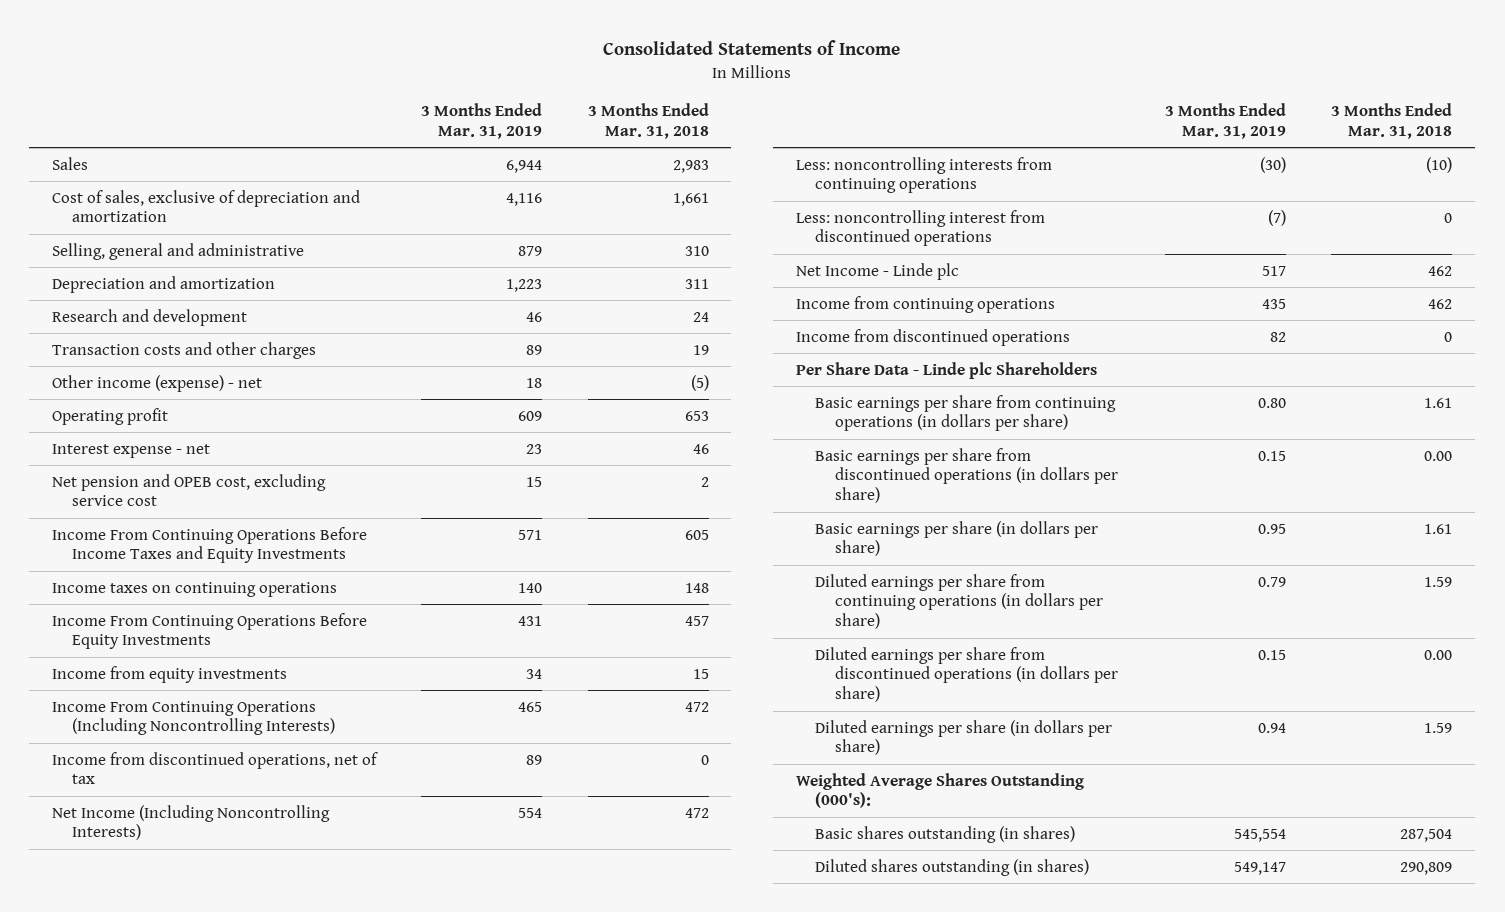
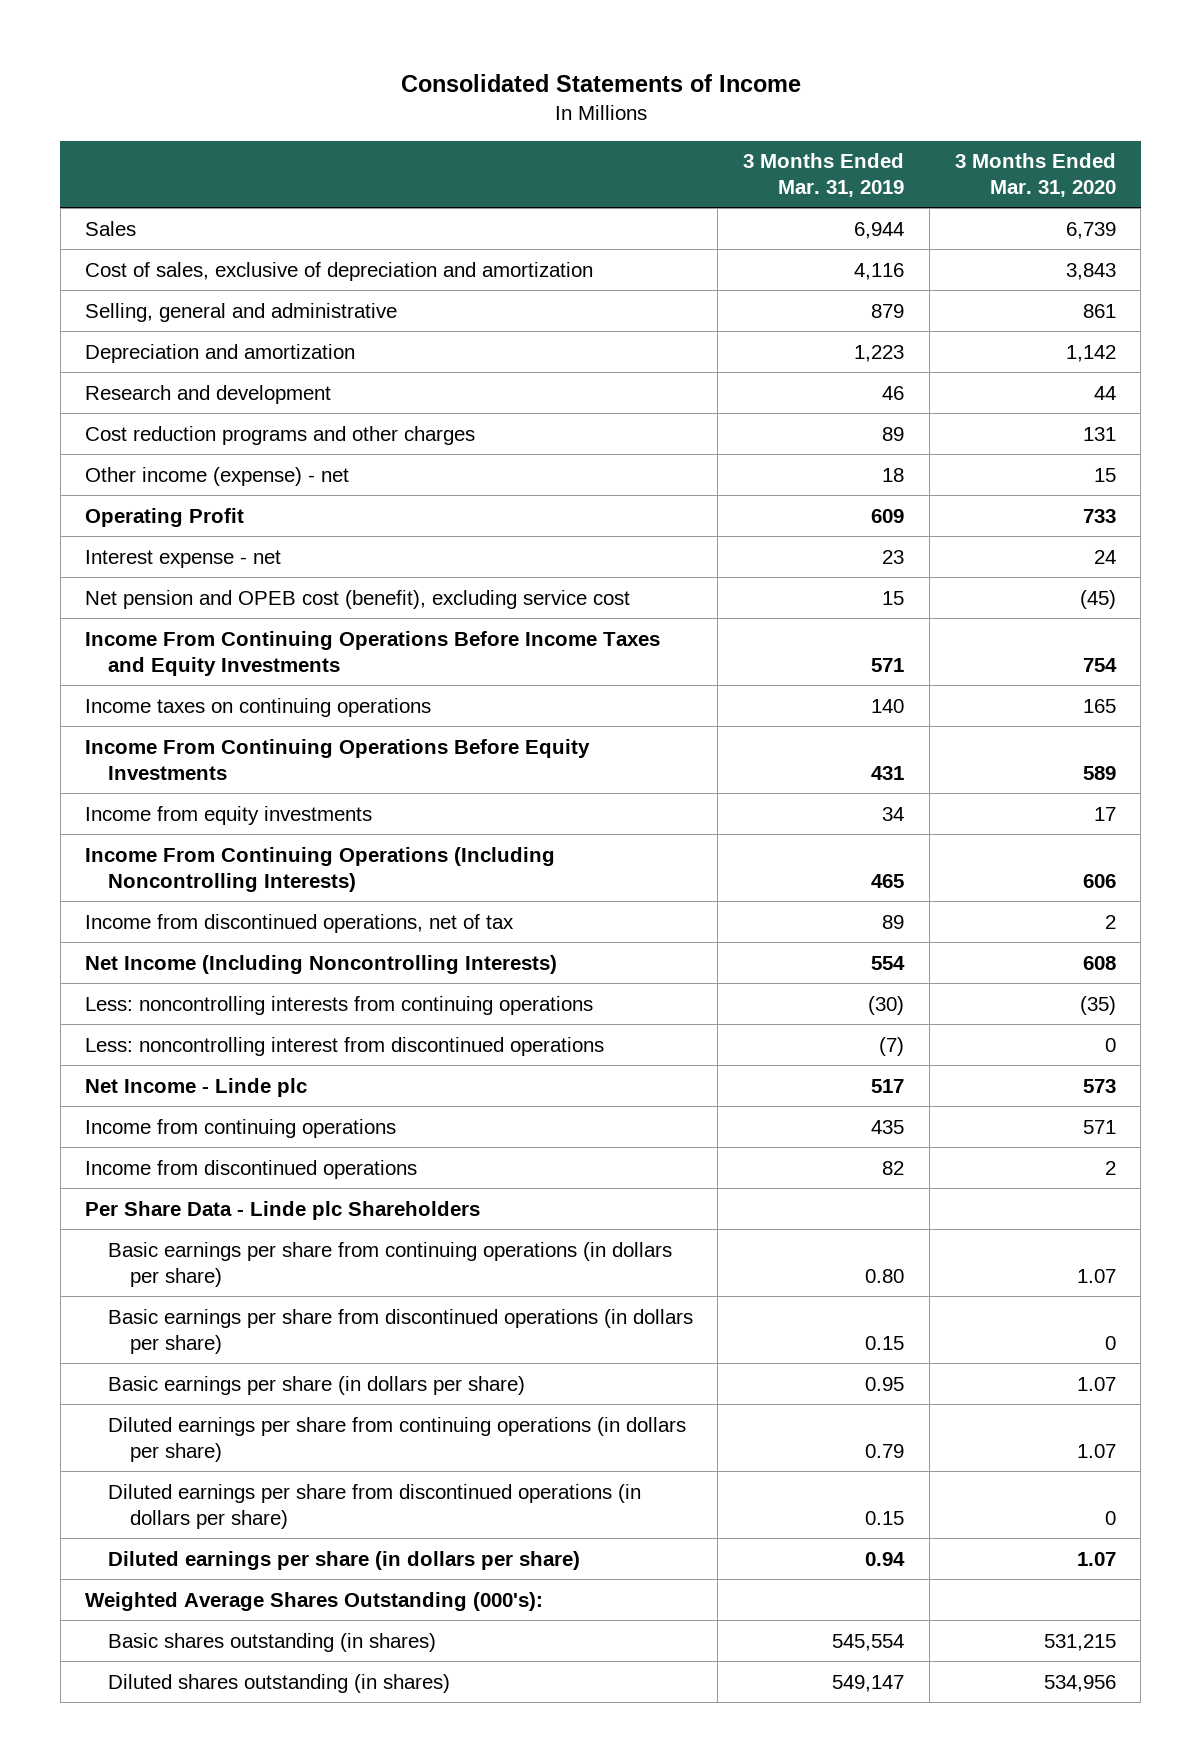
[587,103,709,140] 3 Months Ended Mar. 31, 2018 -> none
none -> [954,153,1116,198] 3 Months Ended Mar. 31, 2020
[52,341,317,359] Transaction costs and other charges -> [85,425,476,445] Cost reduction programs and other charges
[52,407,169,425] Operating profit -> [85,507,245,527] Operating Profit
[52,473,327,507] Net pension and OPEB cost, excluding service cost -> [85,589,631,609] Net pension and OPEB cost (benefit), excluding service cost

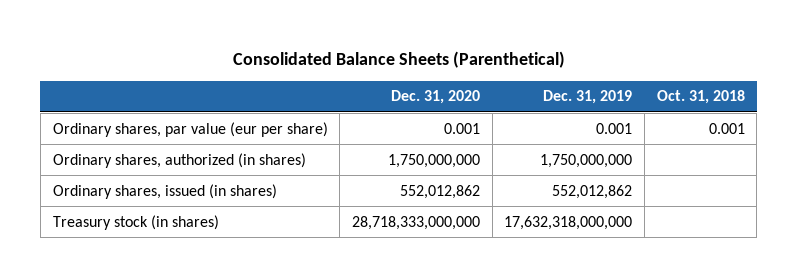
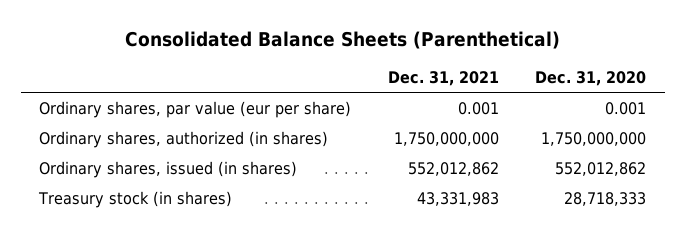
[543,90,633,105] Dec. 31, 2019 -> none
[656,90,745,105] Oct. 31, 2018 -> none
none -> [387,70,499,86] Dec. 31, 2021
[351,215,480,230] 28,718,333,000,000 -> [564,192,647,207] 28,718,333

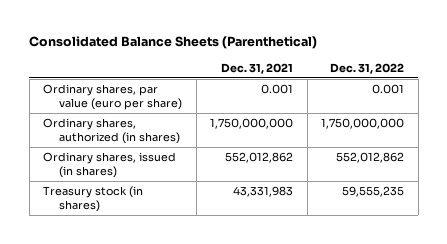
[535,70,647,86] Dec. 31, 2020 -> none
none -> [330,62,405,74] Dec. 31, 2022
[38,101,351,119] Ordinary shares, par value (eur per share) -> [43,84,183,110] Ordinary shares, par value (euro per share)

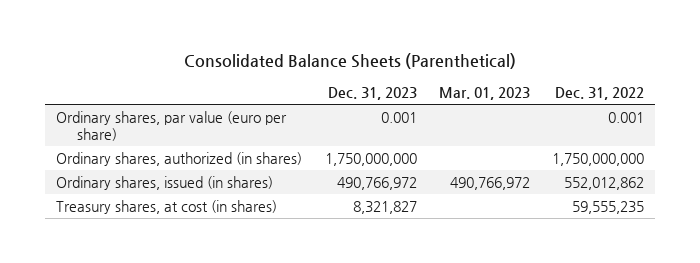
[221,62,294,74] Dec. 31, 2021 -> none
none -> [327,87,417,101] Dec. 31, 2023
none -> [438,87,530,101] Mar. 01, 2023
[43,186,144,212] Treasury stock (in shares) -> [56,199,278,214] Treasury shares, at cost (in shares)

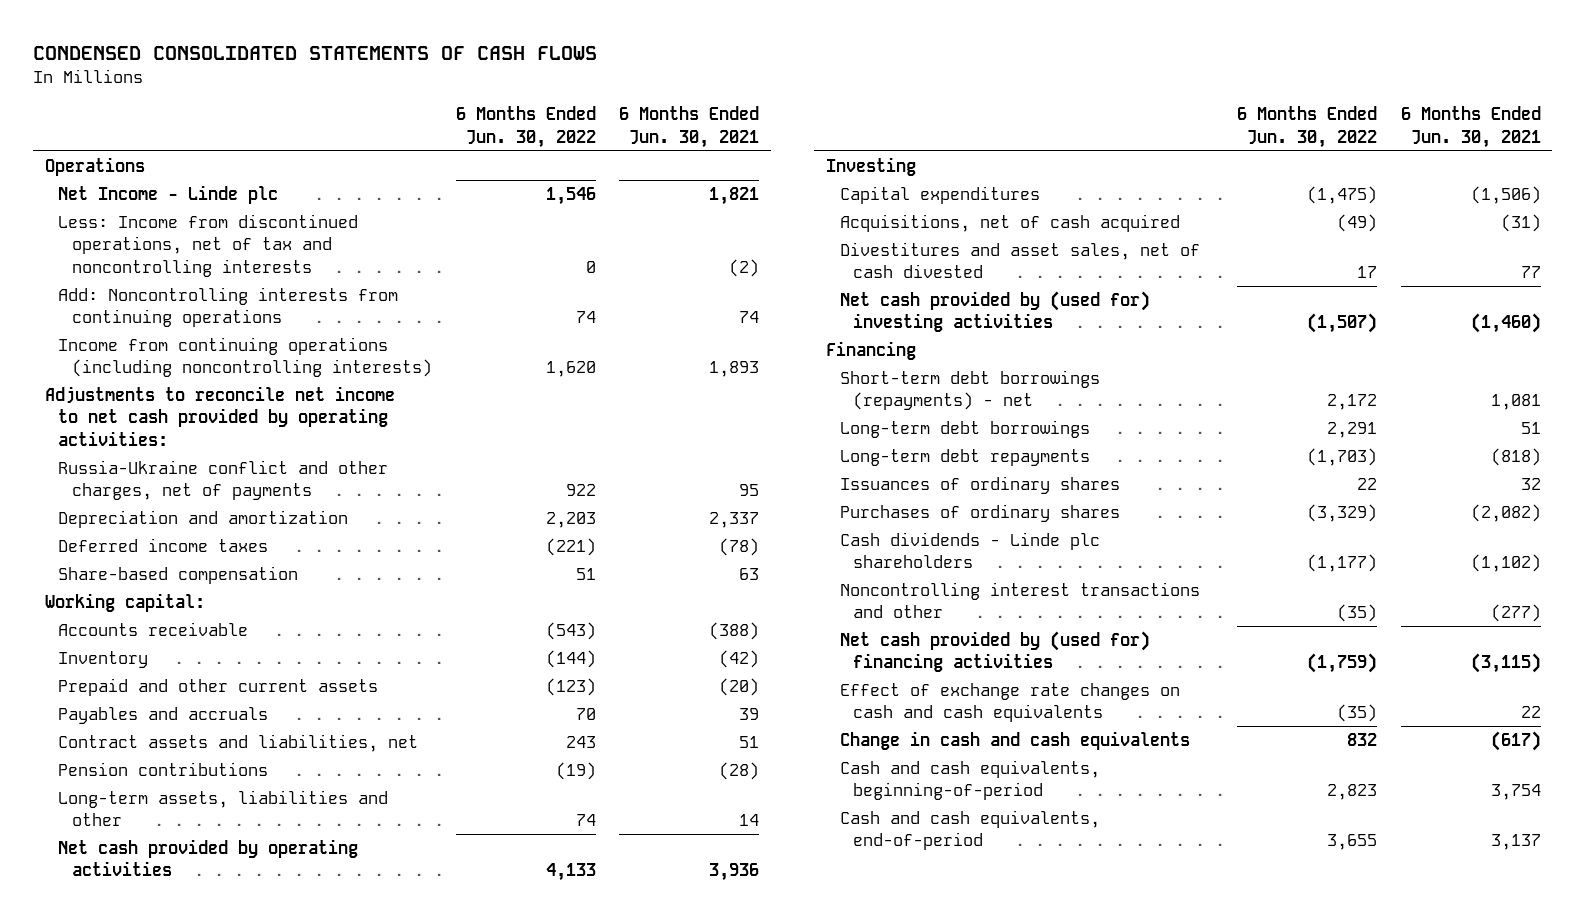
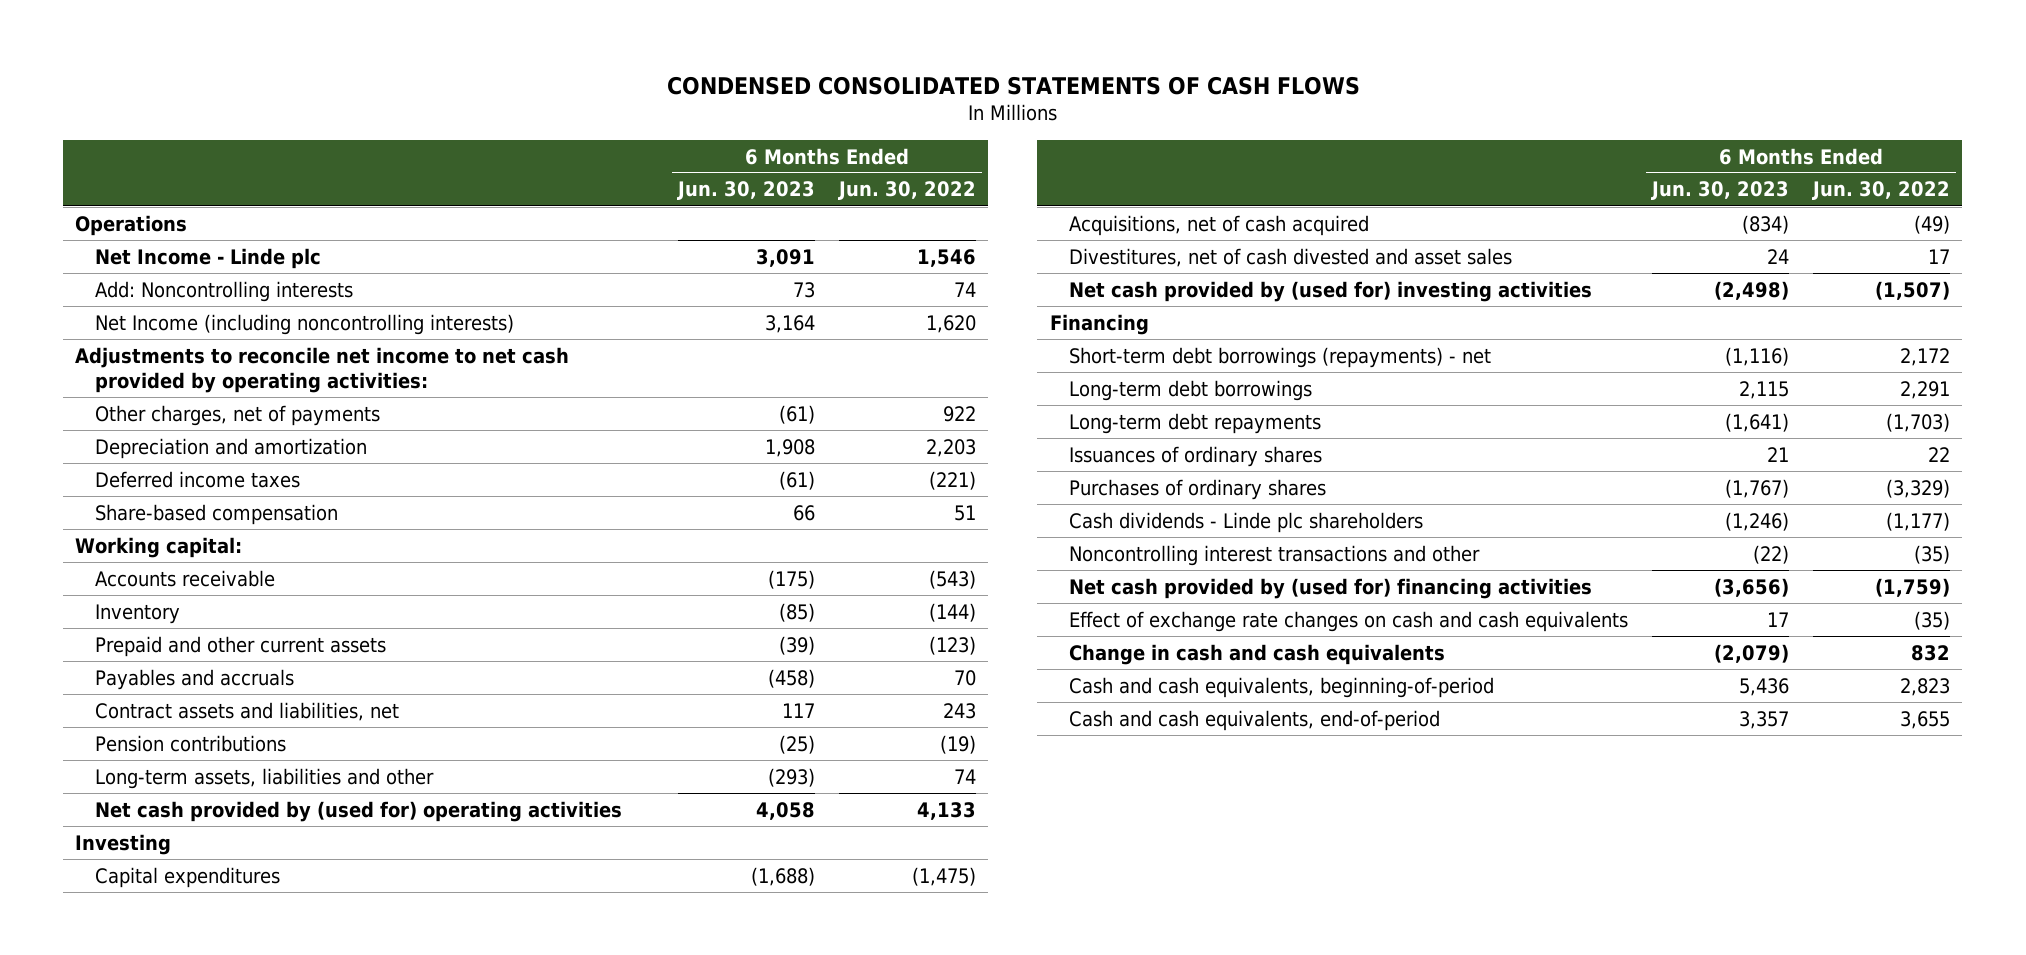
[619,106,760,148] 6 Months Ended Jun. 30, 2021 -> none
none -> [676,181,815,201] Jun. 30, 2023
[58,214,359,277] Less: Income from discontinued operations, net of tax and noncontrolling interests -> none
[58,287,399,328] Add: Noncontrolling interests from continuing operations -> [94,280,353,302] Add: Noncontrolling interests
[58,337,432,378] Income from continuing operations (including noncontrolling interests) -> [94,313,514,335] Net Income (including noncontrolling interests)
[58,460,389,501] Russia-Ukraine conflict and other charges, net of payments -> [94,404,380,426] Other charges, net of payments
[58,839,359,877] Net cash provided by operating activities -> [94,800,622,822] Net cash provided by (used for) operating activities
[839,242,1200,279] Divestitures and asset sales, net of cash divested -> [1068,247,1512,267] Divestitures, net of cash divested and asset sales

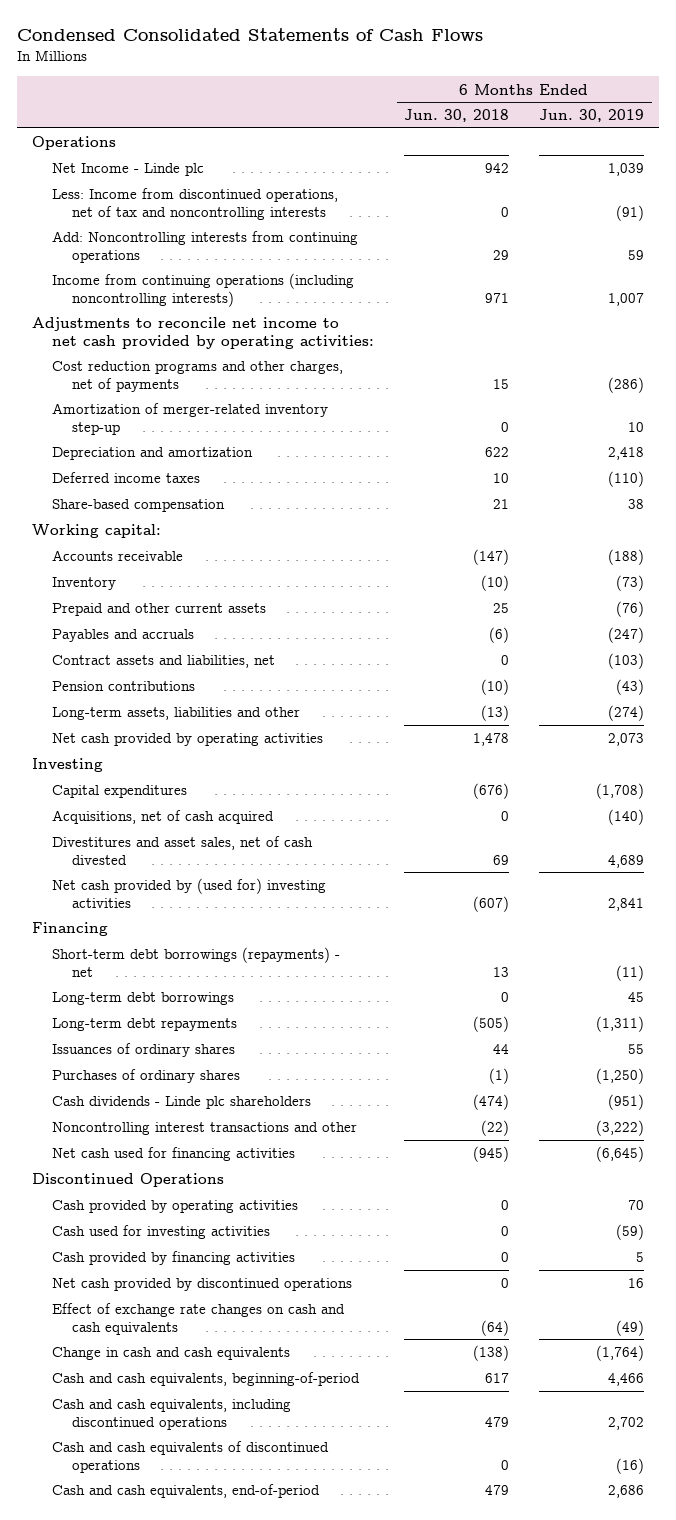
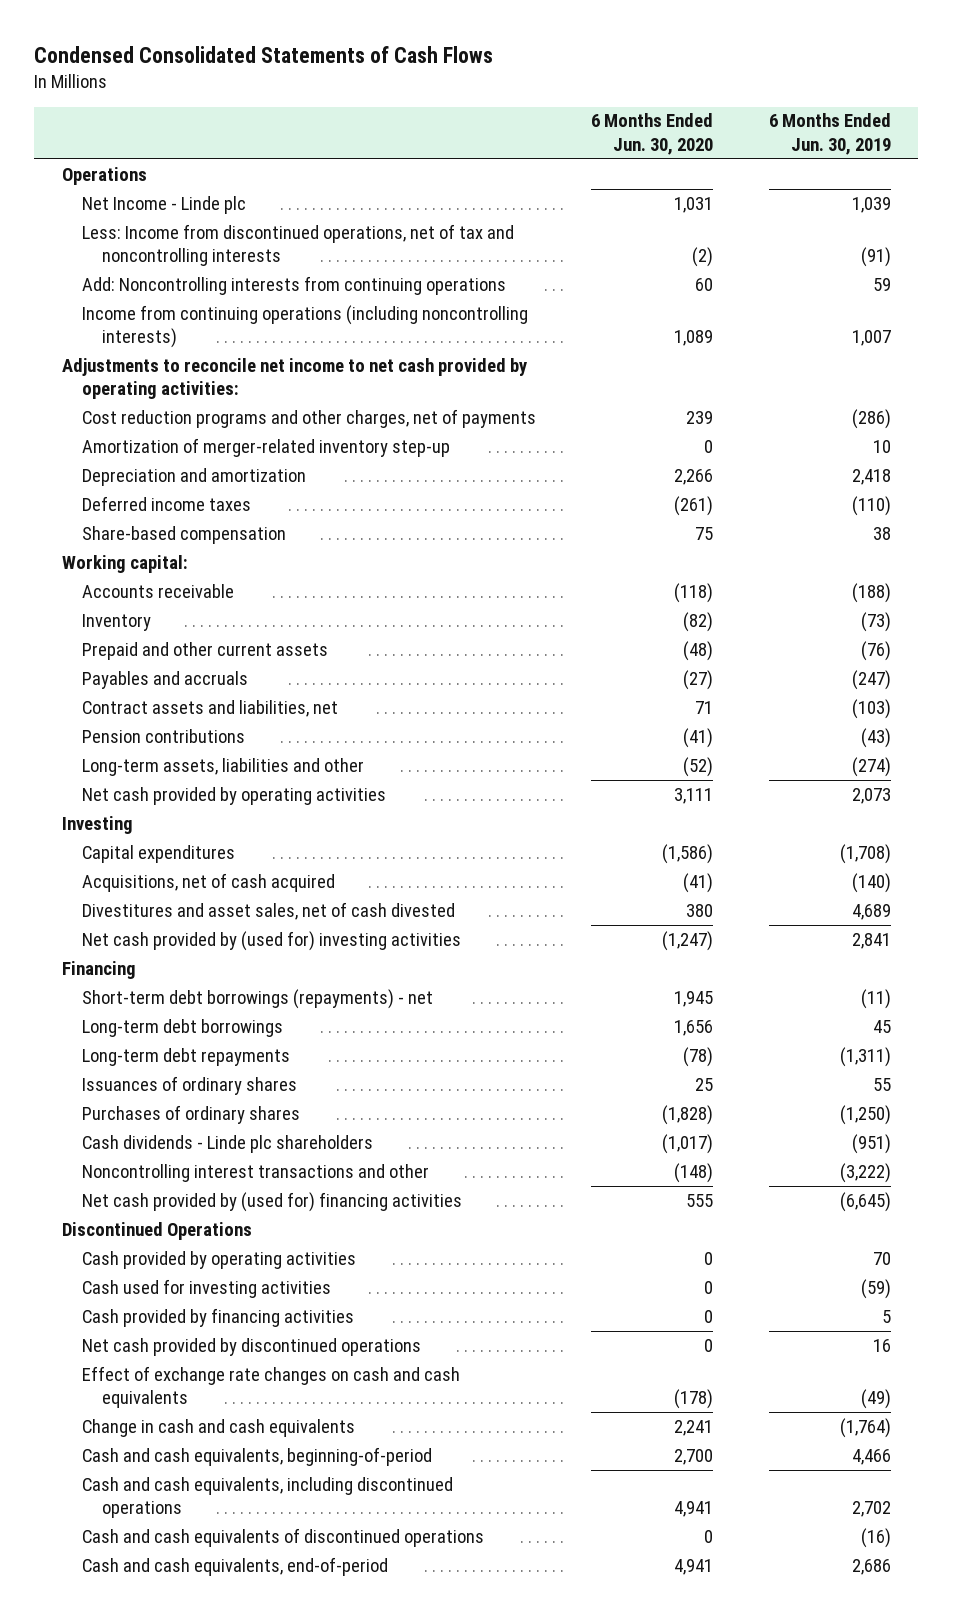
[404,109,510,123] Jun. 30, 2018 -> none
none -> [591,113,714,155] 6 Months Ended Jun. 30, 2020
[52,1147,296,1162] Net cash used for financing activities -> [82,1191,463,1212] Net cash provided by (used for) financing activities

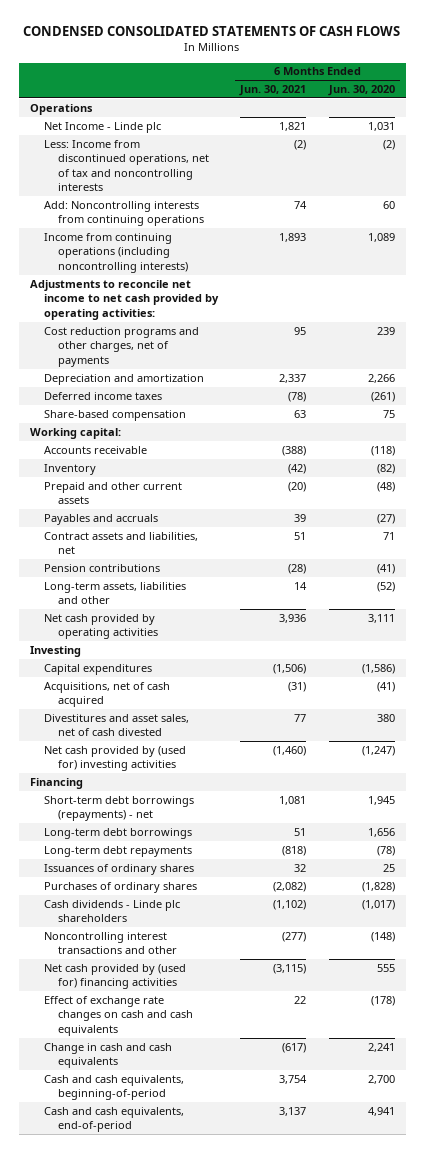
[34,46,494,64] Condensed Consolidated Statements of Cash Flows -> [23,26,401,37] CONDENSED CONSOLIDATED STATEMENTS OF CASH FLOWS
[768,113,891,155] 6 Months Ended Jun. 30, 2019 -> none
none -> [239,84,307,96] Jun. 30, 2021
[82,437,451,457] Amortization of merger-related inventory step-up -> none
[61,1221,252,1240] Discontinued Operations -> none
[82,1250,357,1269] Cash provided by operating activities -> none
[82,1278,332,1298] Cash used for investing activities -> none
[82,1307,355,1327] Cash provided by financing activities -> none
[82,1337,422,1356] Net cash provided by discontinued operations -> none
[82,1476,454,1519] Cash and cash equivalents, including discontinued operations -> none
[82,1527,485,1547] Cash and cash equivalents of discontinued operations -> none

